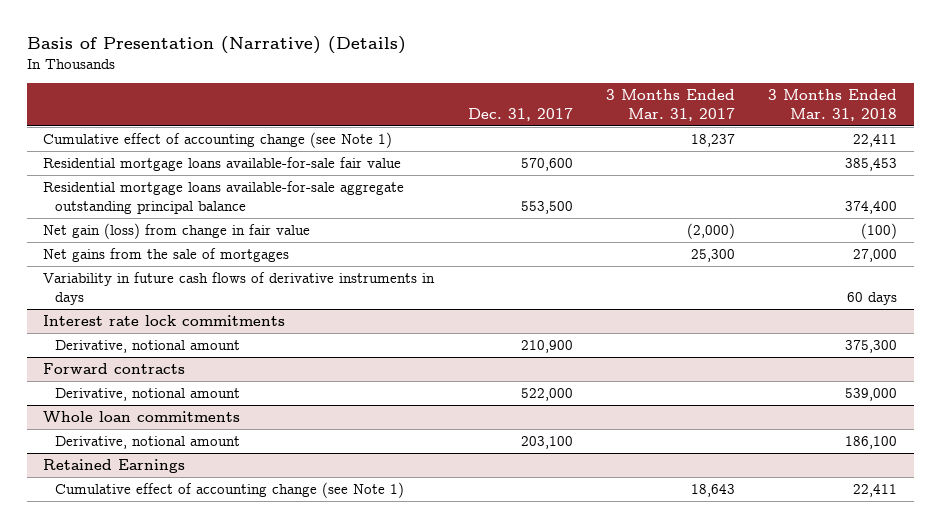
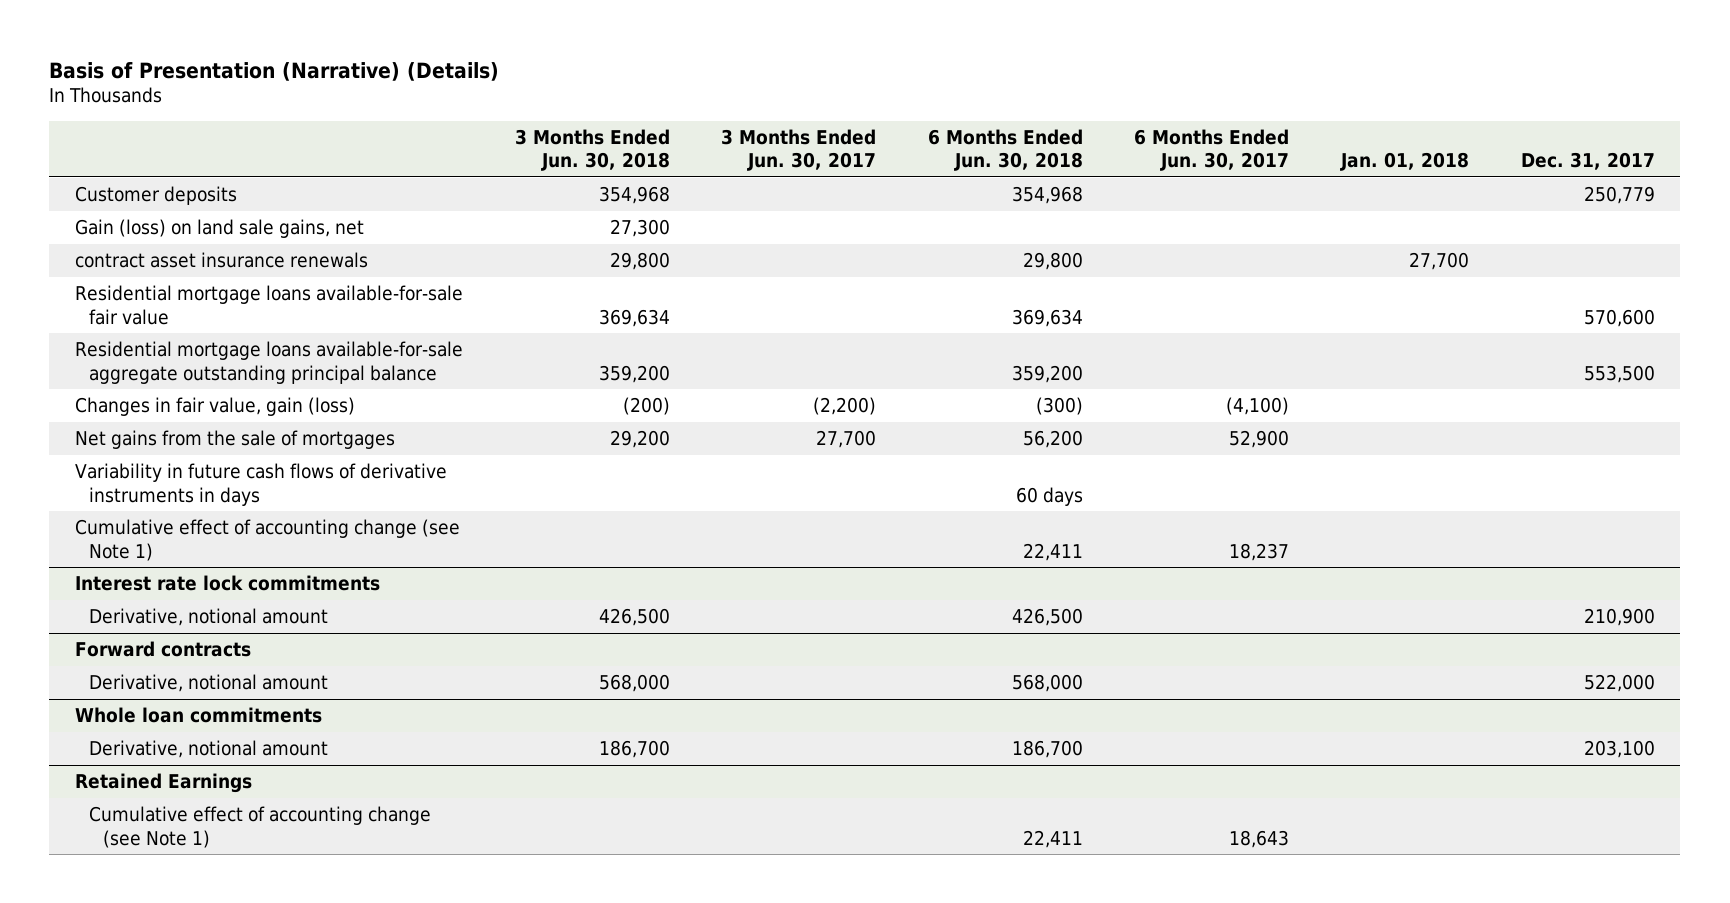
[606,89,736,121] 3 Months Ended Mar. 31, 2017 -> none
[768,89,898,121] 3 Months Ended Mar. 31, 2018 -> none
none -> [514,128,670,172] 3 Months Ended Jun. 30, 2018
none -> [721,128,877,172] 3 Months Ended Jun. 30, 2017
none -> [927,128,1083,172] 6 Months Ended Jun. 30, 2018
none -> [1134,128,1290,172] 6 Months Ended Jun. 30, 2017
none -> [1339,152,1469,172] Jan. 01, 2018
none -> [75,185,238,205] Customer deposits
none -> [75,218,365,238] Gain (loss) on land sale gains, net
none -> [75,251,369,268] contract asset insurance renewals
[43,223,311,240] Net gain (loss) from change in fair value -> [75,396,356,416] Changes in fair value, gain (loss)
[43,132,393,149] Cumulative effect of accounting change (see Note 1) -> [75,518,461,561] Cumulative effect of accounting change (see Note 1)

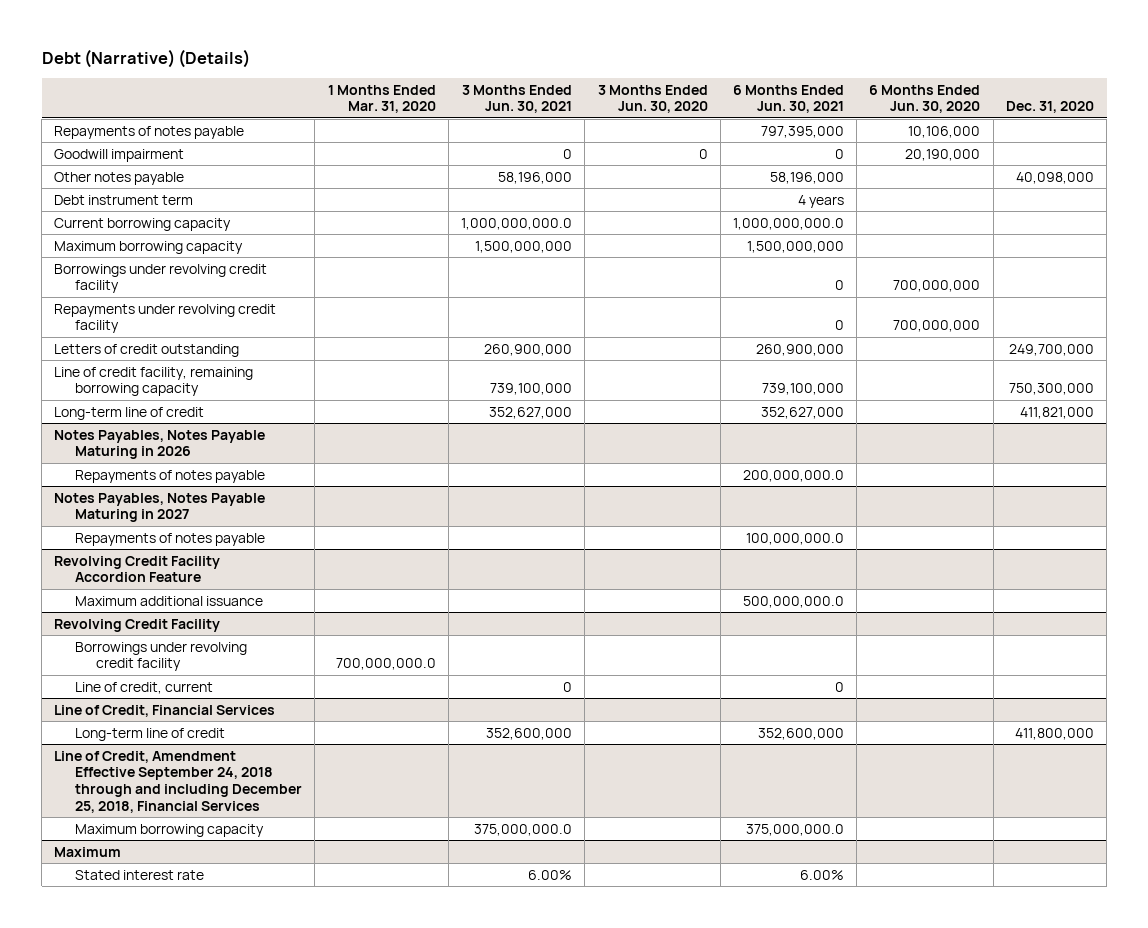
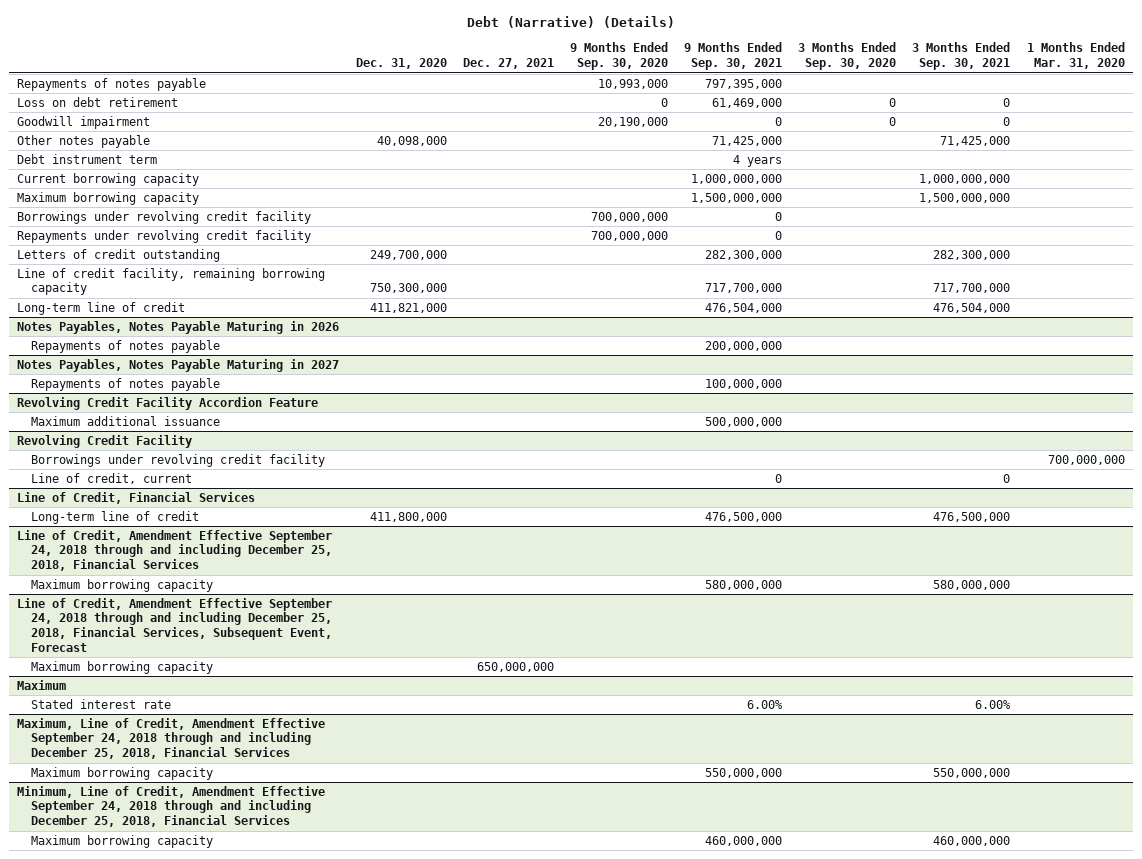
[462,84,573,114] 3 Months Ended Jun. 30, 2021 -> none
[597,84,708,114] 3 Months Ended Jun. 30, 2020 -> none
[733,84,845,114] 6 Months Ended Jun. 30, 2021 -> none
[869,84,981,114] 6 Months Ended Jun. 30, 2020 -> none
none -> [462,58,554,70] Dec. 27, 2021
none -> [569,42,668,71] 9 Months Ended Sep. 30, 2020
none -> [684,42,783,71] 9 Months Ended Sep. 30, 2021
none -> [798,42,897,71] 3 Months Ended Sep. 30, 2020
none -> [912,42,1011,71] 3 Months Ended Sep. 30, 2021
none -> [17,96,179,107] Loss on debt retirement
[335,658,436,671] 700,000,000.0 -> [1047,454,1125,465] 700,000,000
none -> [17,597,333,652] Line of Credit, Amendment Effective September 24, 2018 through and including December 25, 2018, Financial Services, Subsequent Event, Forecast
none -> [31,660,214,674] Maximum borrowing capacity
none -> [17,717,326,760] Maximum, Line of Credit, Amendment Effective September 24, 2018 through and including December 25, 2018, Financial Services
none -> [31,766,214,780] Maximum borrowing capacity
none -> [17,785,326,828] Minimum, Line of Credit, Amendment Effective September 24, 2018 through and including December 25, 2018, Financial Services
none -> [31,834,214,848] Maximum borrowing capacity

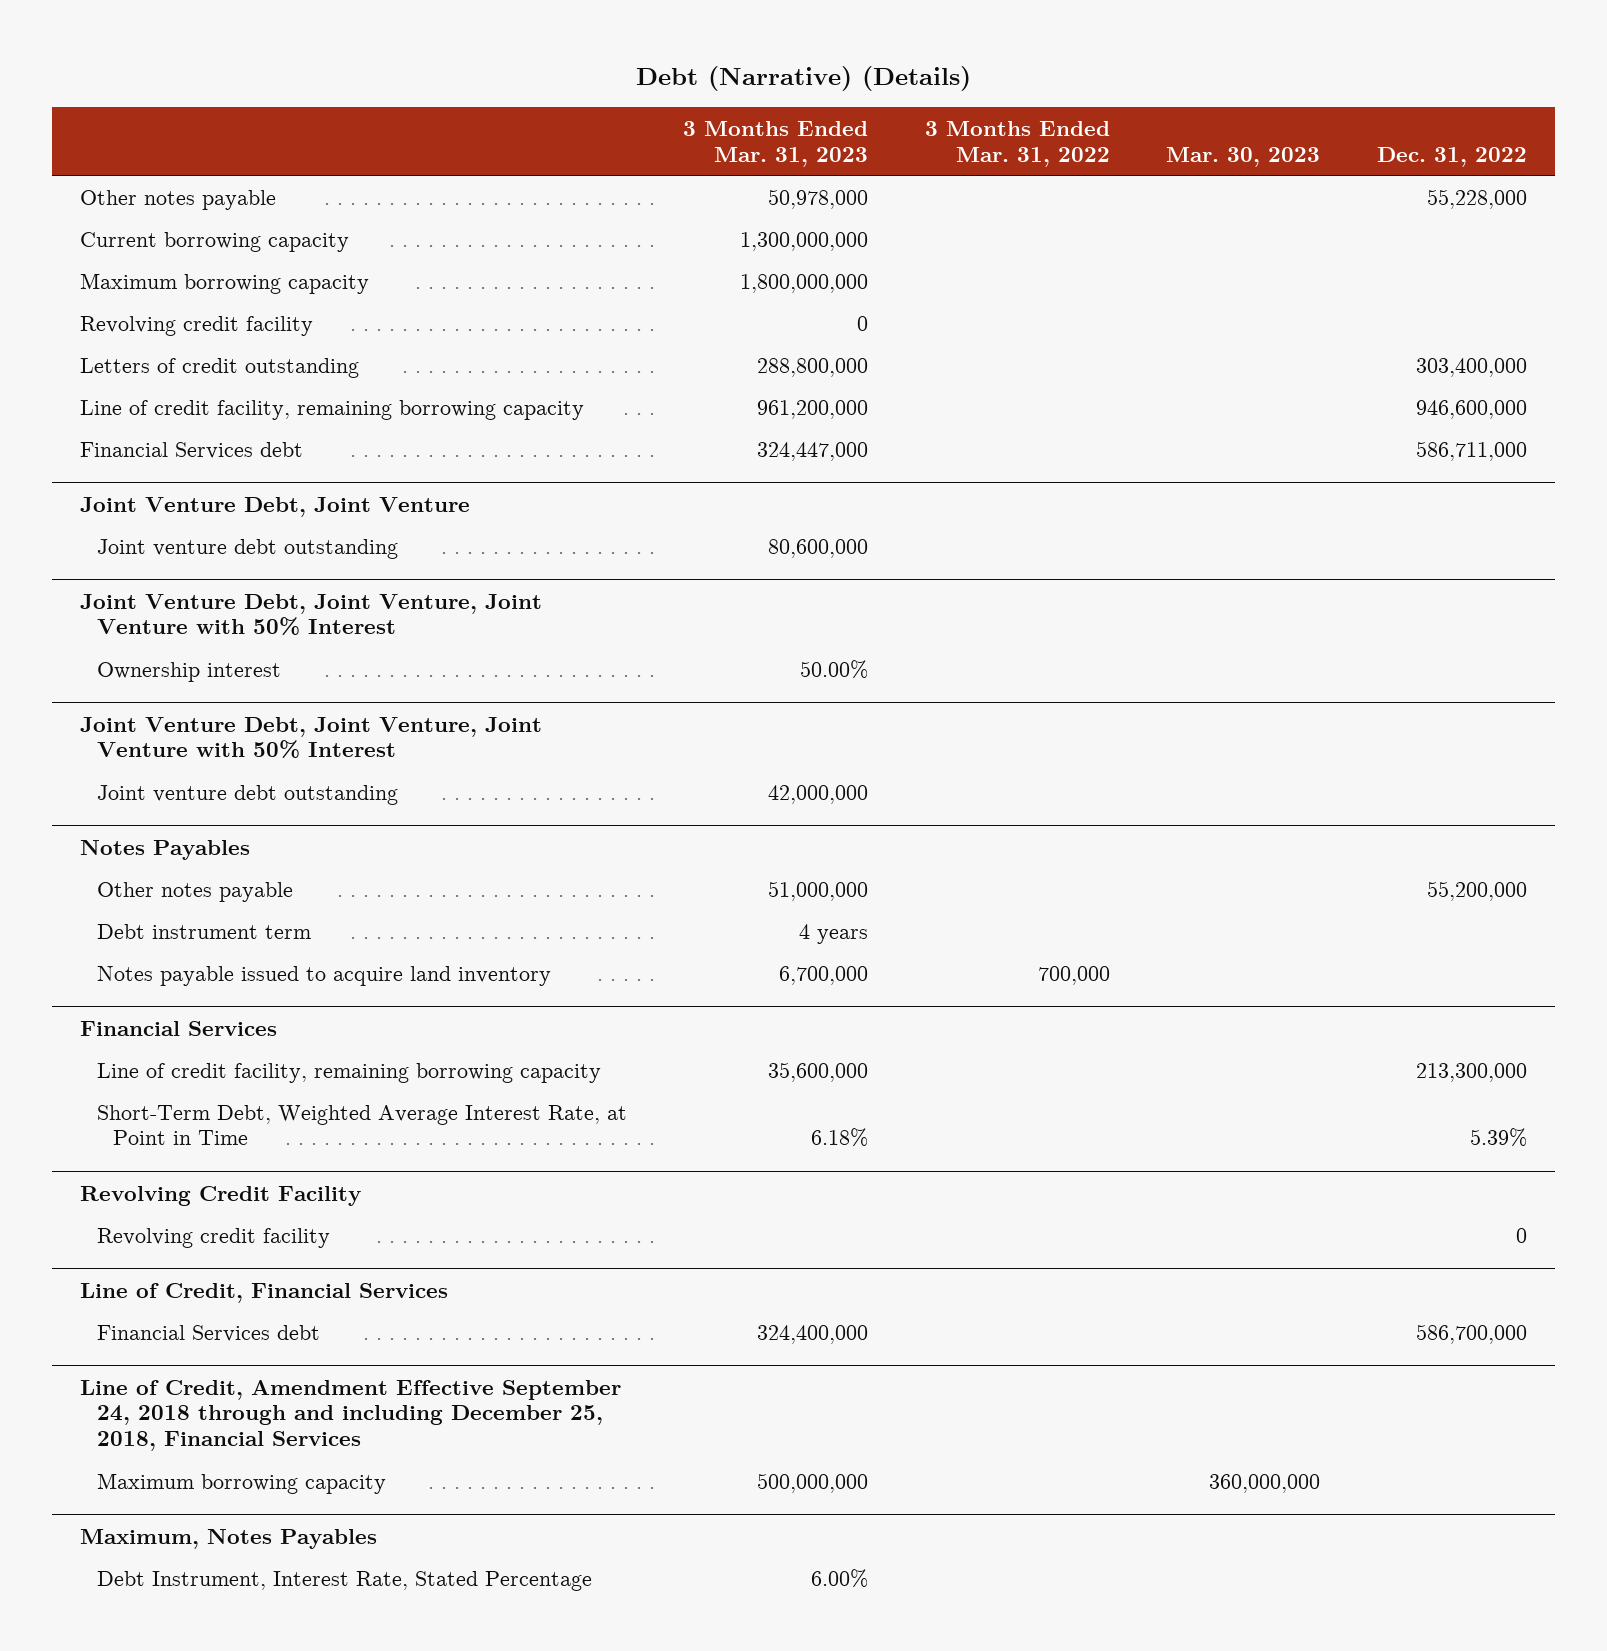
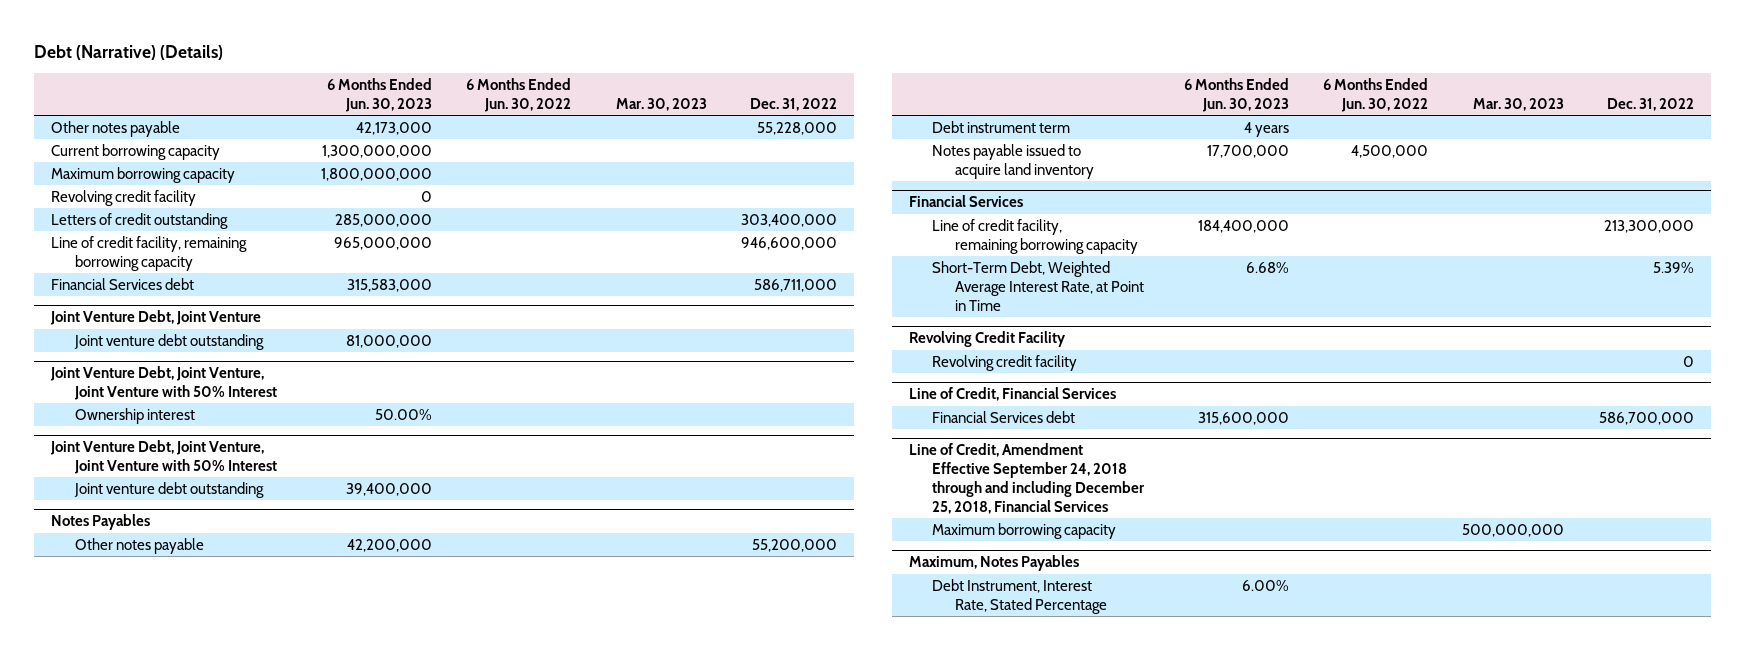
[683,120,869,167] 3 Months Ended Mar. 31, 2023 -> none
[924,120,1110,167] 3 Months Ended Mar. 31, 2022 -> none
none -> [326,77,432,112] 6 Months Ended Jun. 30, 2023
none -> [465,77,571,112] 6 Months Ended Jun. 30, 2022
[1209,1473,1321,1493] 360,000,000 -> [1461,523,1564,537] 500,000,000

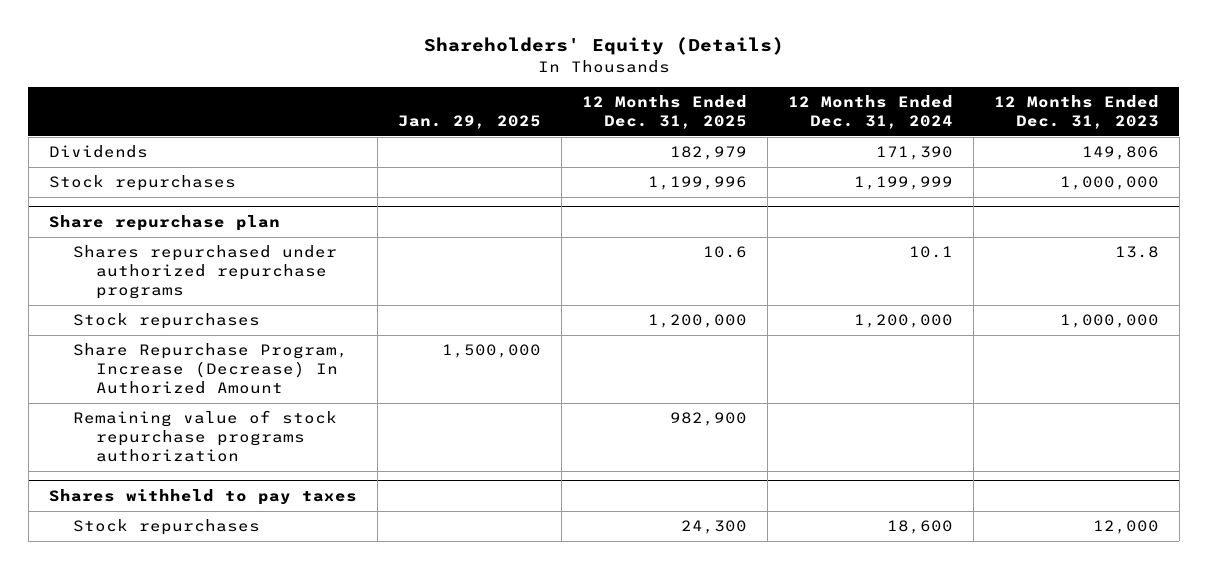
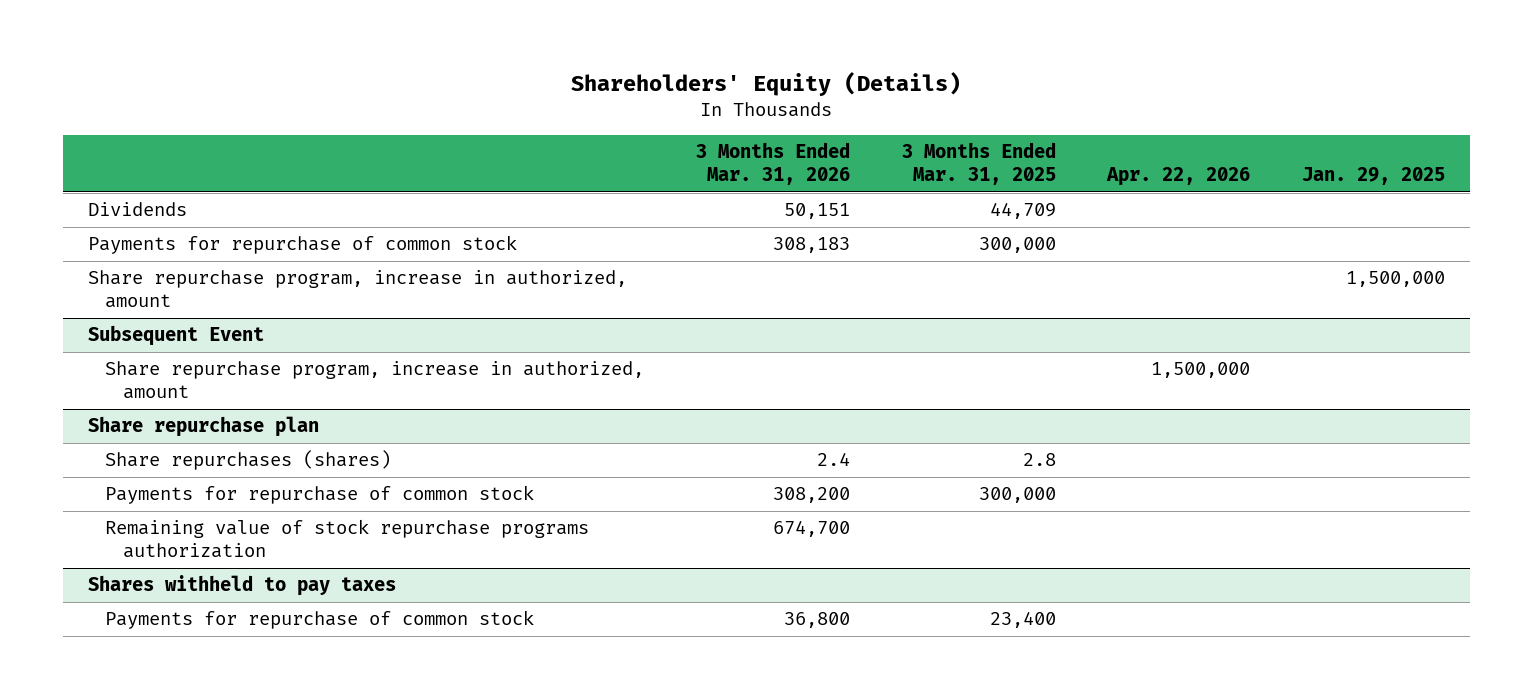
[581,95,747,129] 12 Months Ended Dec. 31, 2025 -> none
[787,95,953,129] 12 Months Ended Dec. 31, 2024 -> none
[993,95,1159,129] 12 Months Ended Dec. 31, 2023 -> none
none -> [695,142,850,186] 3 Months Ended Mar. 31, 2026
none -> [901,142,1056,186] 3 Months Ended Mar. 31, 2025
none -> [1106,167,1251,187] Apr. 22, 2026
[48,175,236,192] Stock repurchases -> [88,235,518,255] Payments for repurchase of common stock
none -> [88,270,628,309] Share repurchase program, increase in authorized, amount
none -> [88,325,265,347] Subsequent Event
none -> [105,361,645,400] Share repurchase program, increase in authorized, amount
[72,245,337,300] Shares repurchased under authorized repurchase programs -> none
[72,343,348,395] Share Repurchase Program, Increase (Decrease) In Authorized Amount -> none
none -> [105,450,392,471] Share repurchases (shares)
[72,313,260,330] Stock repurchases -> [105,485,535,505] Payments for repurchase of common stock
[72,519,260,536] Stock repurchases -> [105,610,535,630] Payments for repurchase of common stock

